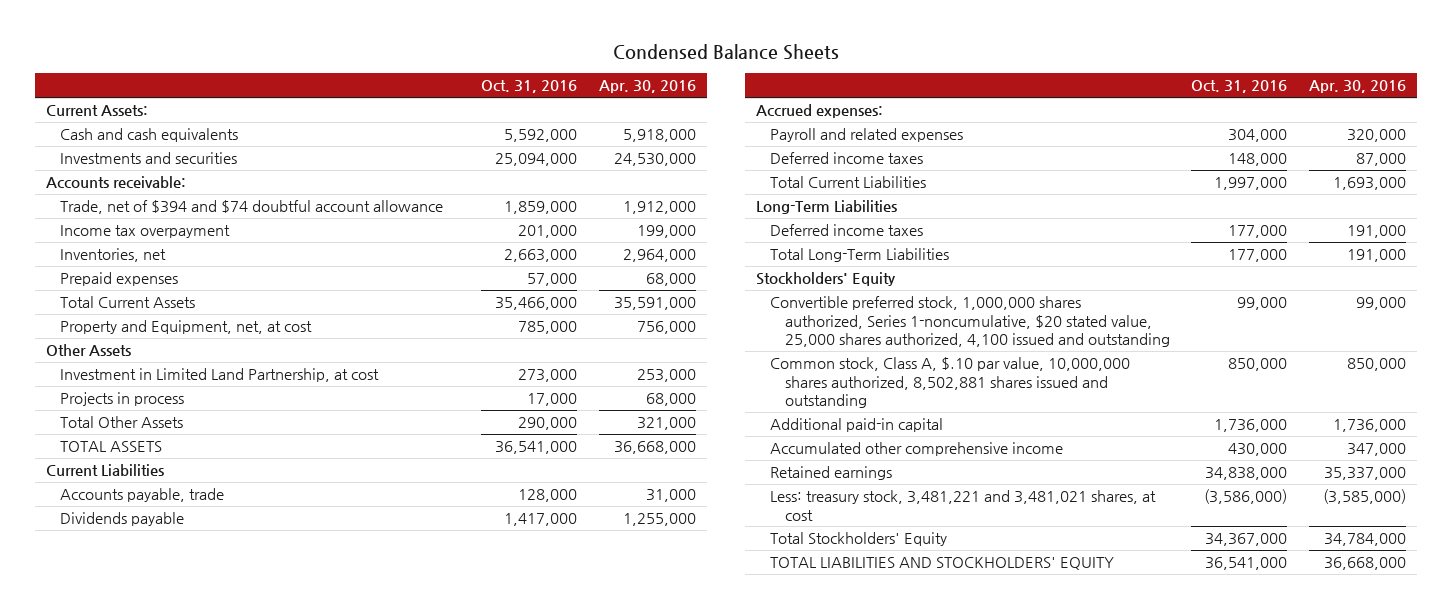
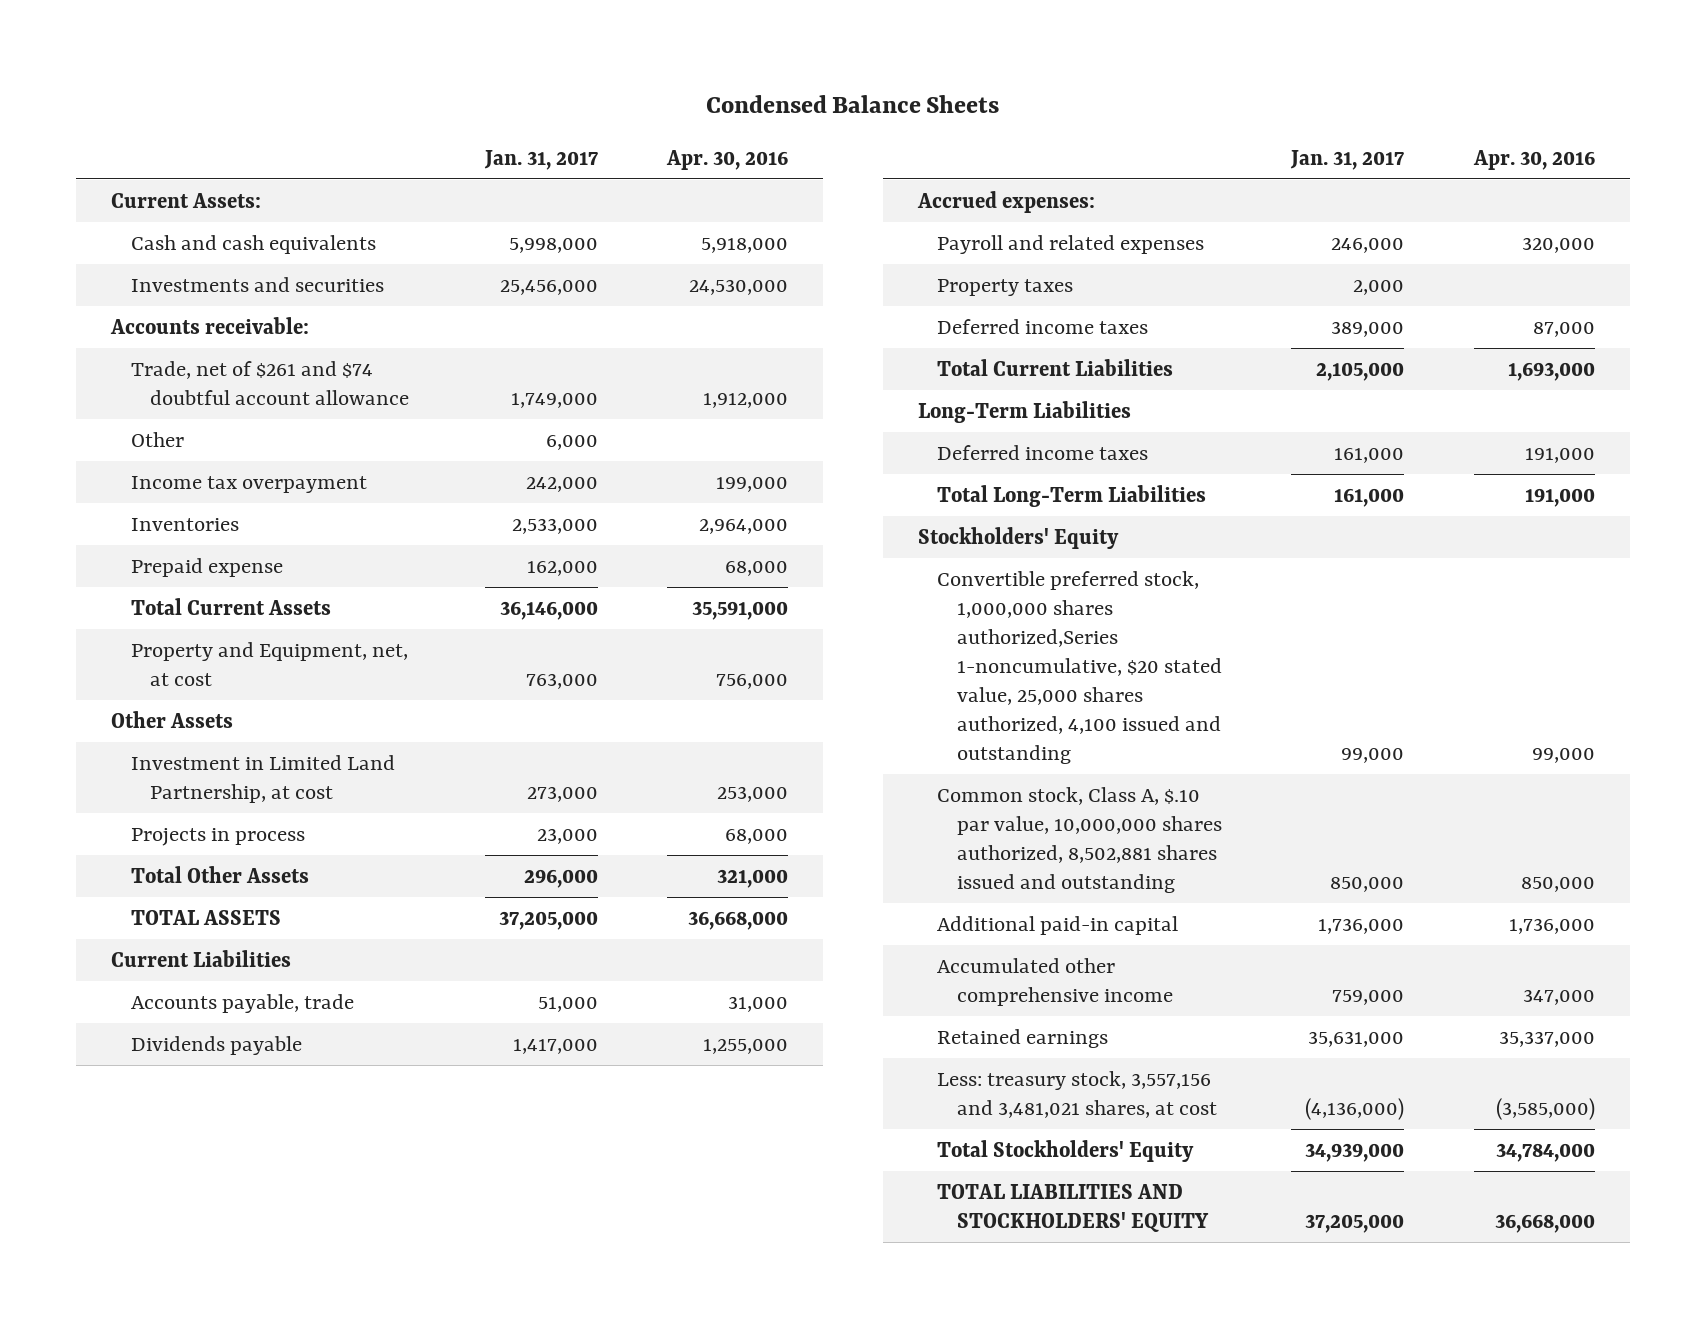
[481,80,578,94] Oct. 31, 2016 -> none
none -> [483,149,598,170] Jan. 31, 2017
[60,200,444,215] Trade, net of $394 and $74 doubtful account allowance -> [130,360,410,405] Trade, net of $261 and $74 doubtful account allowance
none -> [130,431,184,447] Other
[60,248,167,263] Inventories, net -> [130,517,239,531] Inventories
[60,272,179,287] Prepaid expenses -> [130,557,283,577] Prepaid expense
none -> [937,278,1074,296] Property taxes
[770,296,1170,347] Convertible preferred stock, 1,000,000 shares authorized, Series 1-noncumulative, $20 stated value, 25,000 shares authorized, 4,100 issued and outstanding -> [937,570,1222,764] Convertible preferred stock, 1,000,000 shares authorized,Series 1-noncumulative, $20 stated value, 25,000 shares authorized, 4,100 issued and outstanding
[770,490,1157,521] Less: treasury stock, 3,481,221 and 3,481,021 shares, at cost -> [937,1070,1217,1118] Less: treasury stock, 3,557,156 and 3,481,021 shares, at cost

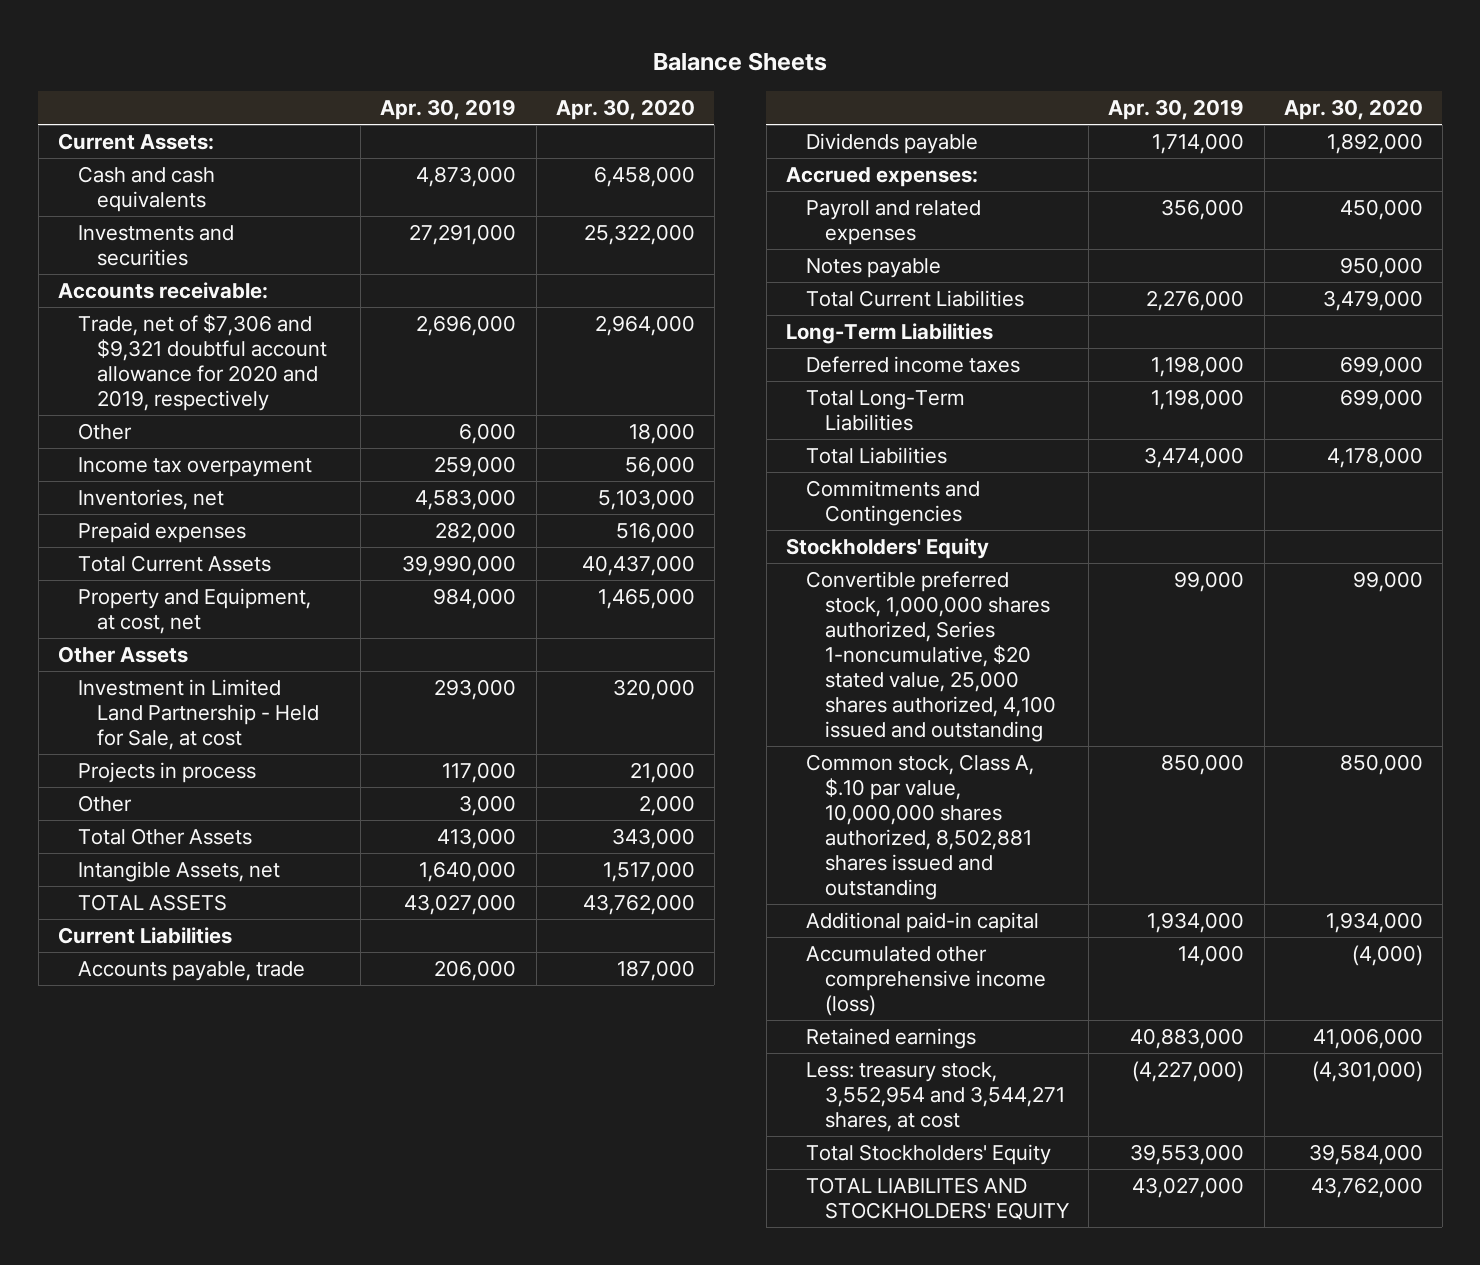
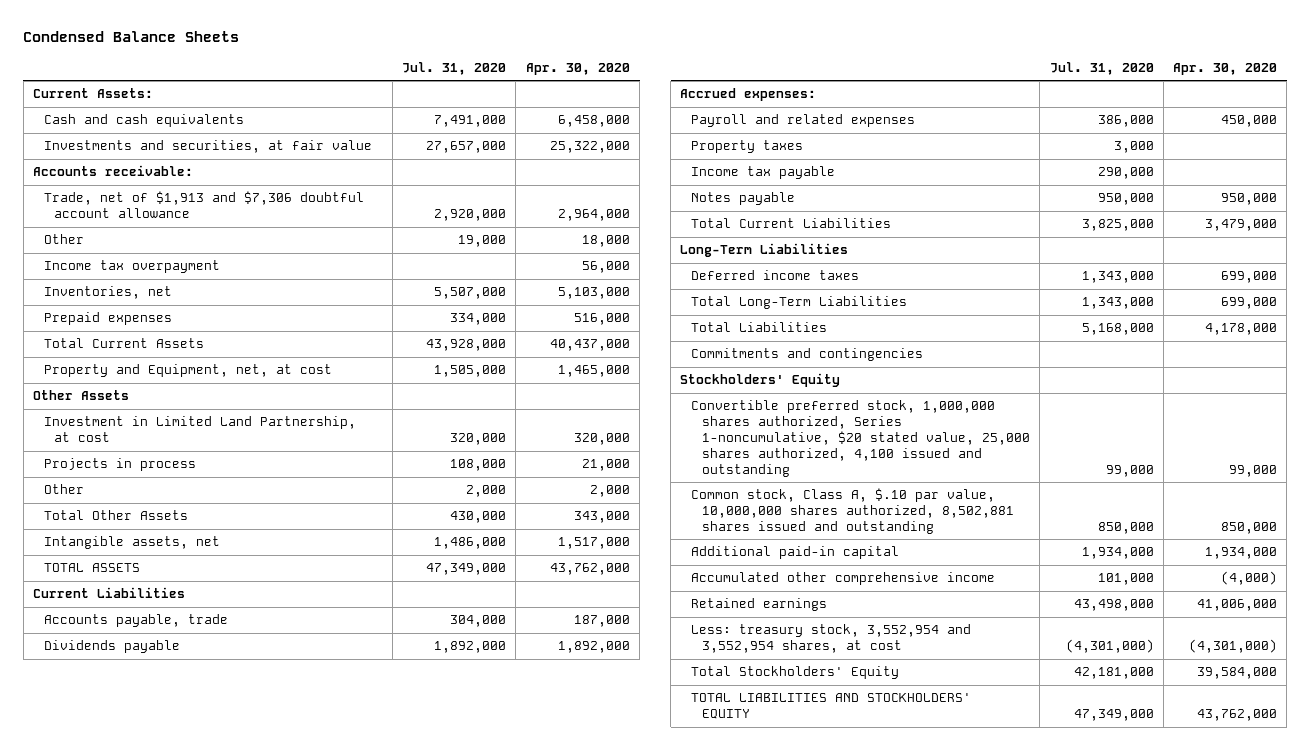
[653,52,828,72] Balance Sheets -> [23,31,240,43] Condensed Balance Sheets
[380,99,517,121] Apr. 30, 2019 -> none
none -> [402,61,507,75] Jul. 31, 2020
[77,224,234,266] Investments and securities -> [43,140,372,154] Investments and securities, at fair value
[77,313,328,412] Trade, net of $7,306 and $9,321 doubtful account allowance for 2020 and 2019, respectively -> [43,191,364,219] Trade, net of $1,913 and $7,306 doubtful account allowance
[77,587,311,634] Property and Equipment, at cost, net -> [43,364,332,378] Property and Equipment, net, at cost
[77,678,320,751] Investment in Limited Land Partnership - Held for Sale, at cost -> [43,416,356,443] Investment in Limited Land Partnership, at cost
[77,860,280,882] Intangible Assets, net -> [43,536,220,550] Intangible assets, net
none -> [691,140,804,154] Property taxes
none -> [691,166,836,180] Income tax payable
[805,479,980,526] Commitments and Contingencies -> [691,348,924,362] Commitments and contingencies
[805,945,1047,1017] Accumulated other comprehensive income (loss) -> [691,572,996,586] Accumulated other comprehensive income
[805,1061,1066,1133] Less: treasury stock, 3,552,954 and 3,544,271 shares, at cost -> [691,624,972,654] Less: treasury stock, 3,552,954 and 3,552,954 shares, at cost
[805,1176,1070,1220] TOTAL LIABILITES AND STOCKHOLDERS' EQUITY -> [691,693,972,720] TOTAL LIABILITIES AND STOCKHOLDERS' EQUITY

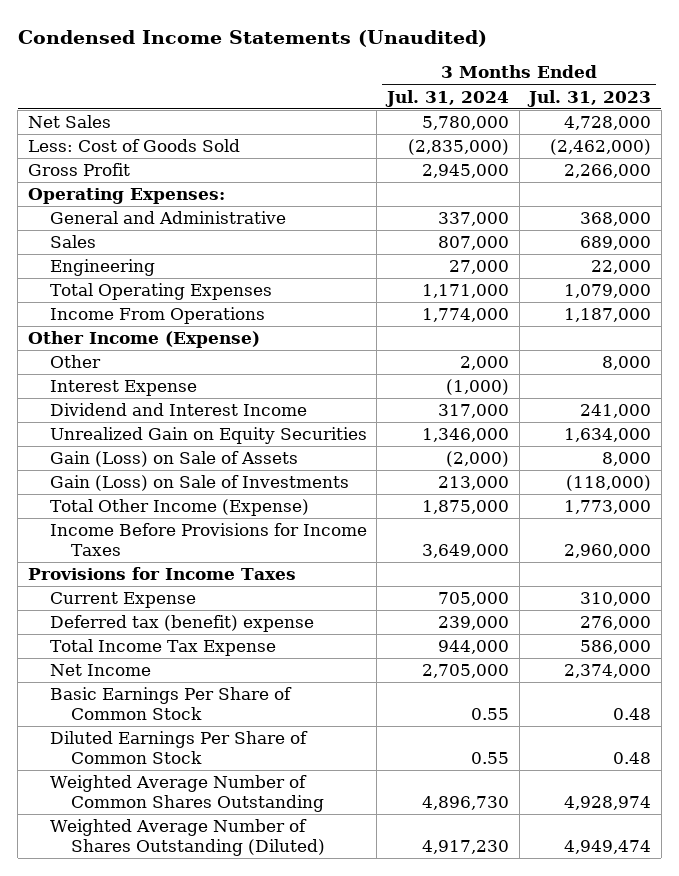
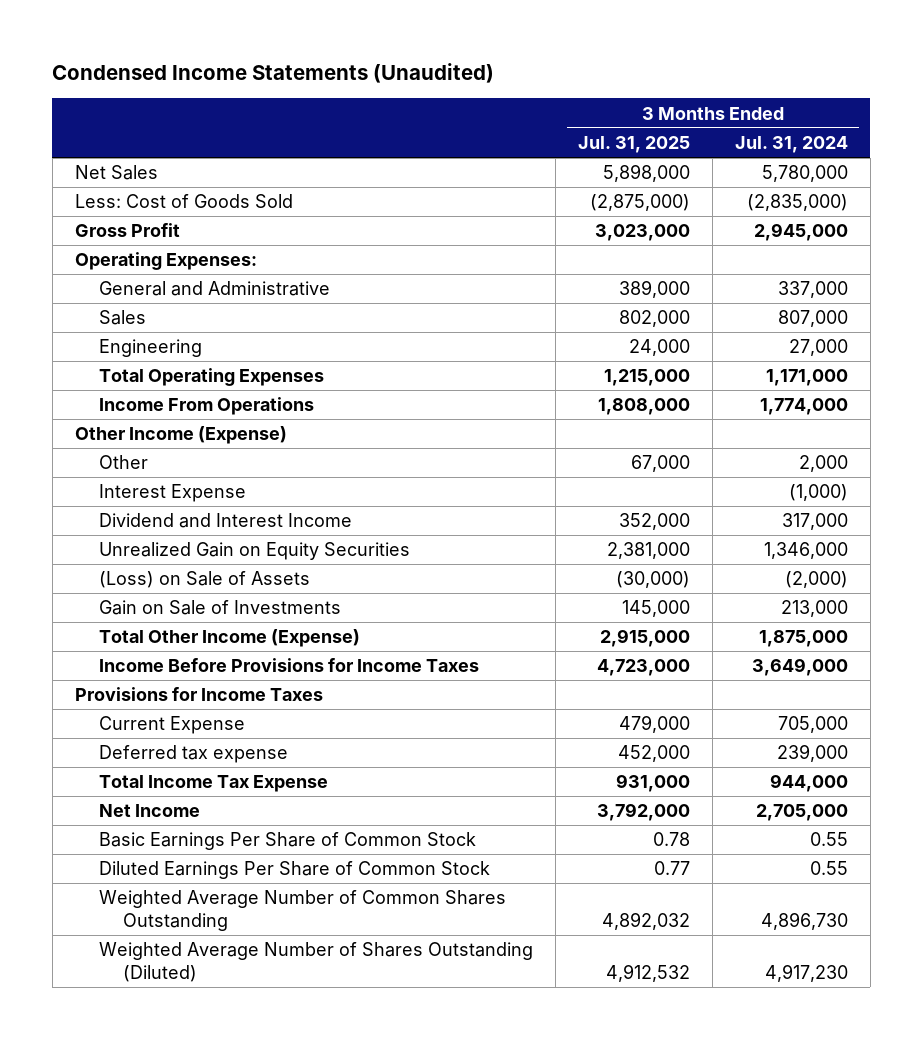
[527,89,652,107] Jul. 31, 2023 -> none
none -> [577,136,690,154] Jul. 31, 2025
[49,451,298,468] Gain (Loss) on Sale of Assets -> [98,571,310,589] (Loss) on Sale of Assets
[49,475,349,492] Gain (Loss) on Sale of Investments -> [98,600,341,616] Gain on Sale of Investments
[49,615,314,633] Deferred tax (benefit) expense -> [98,745,288,764] Deferred tax expense

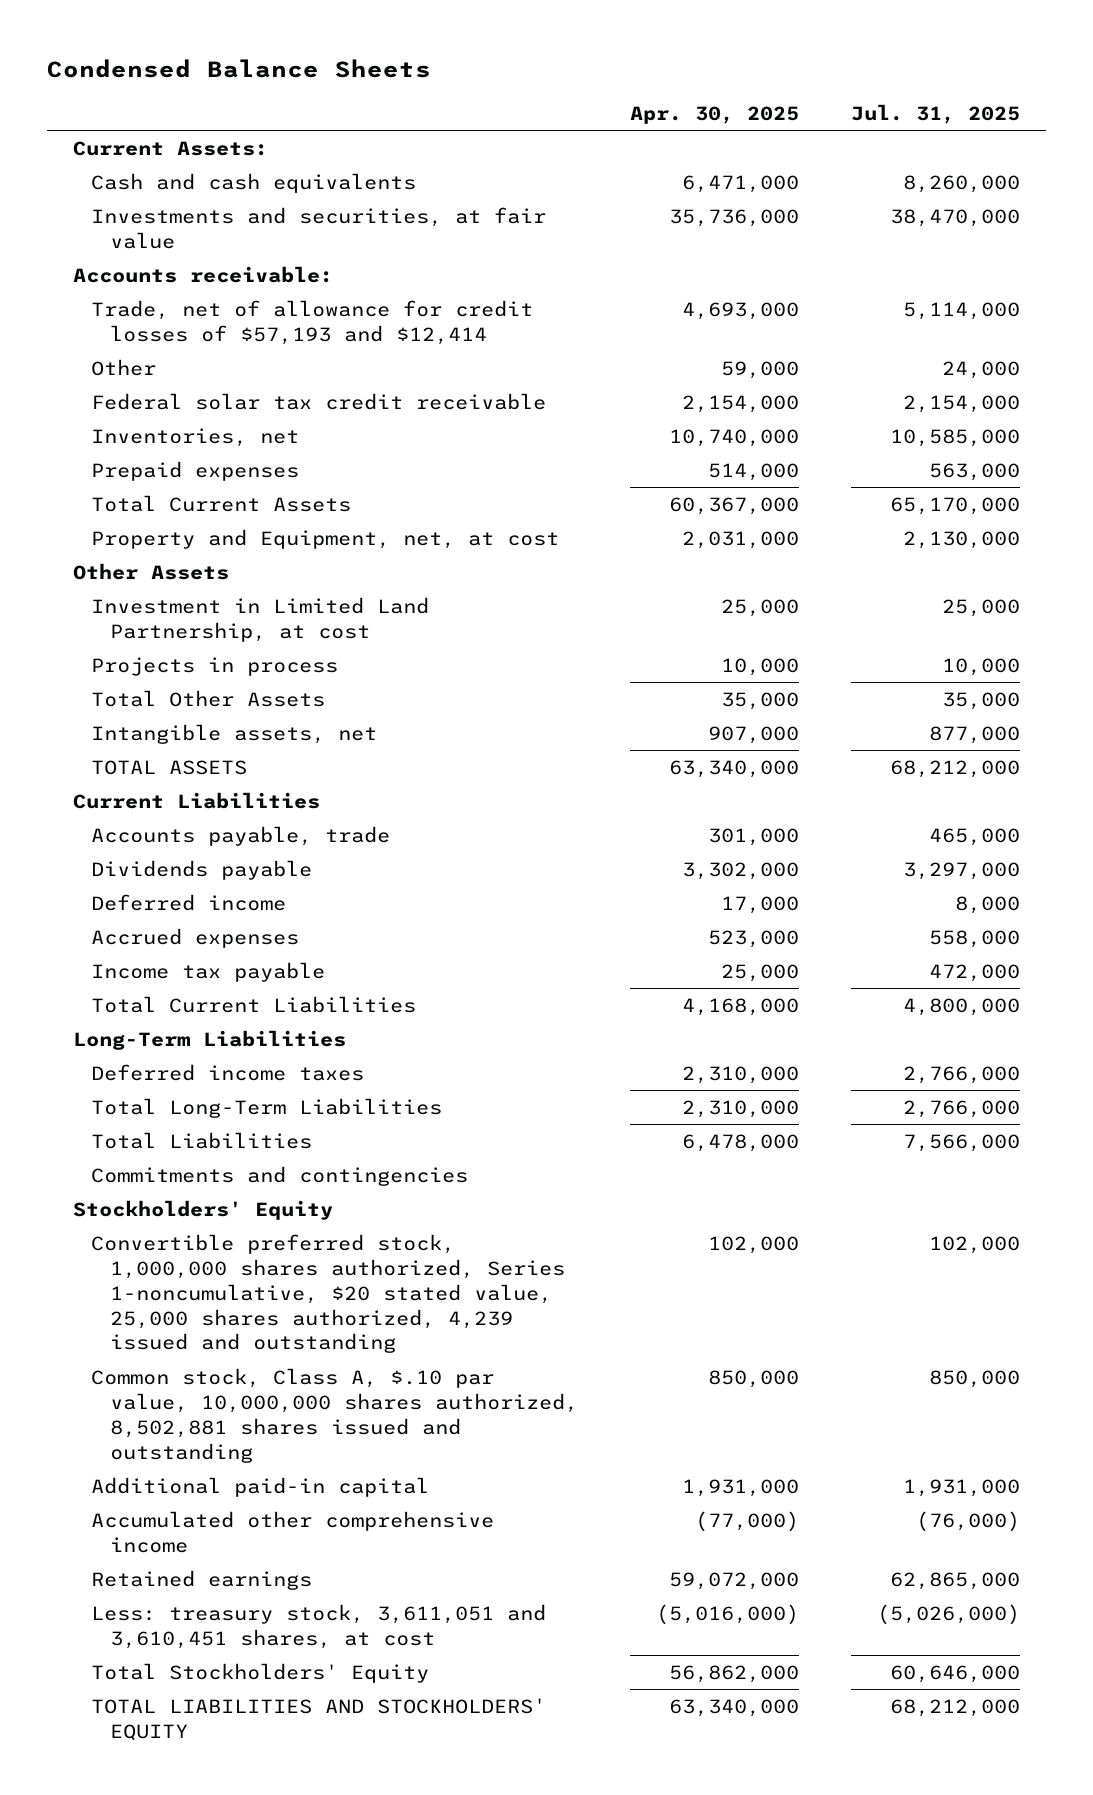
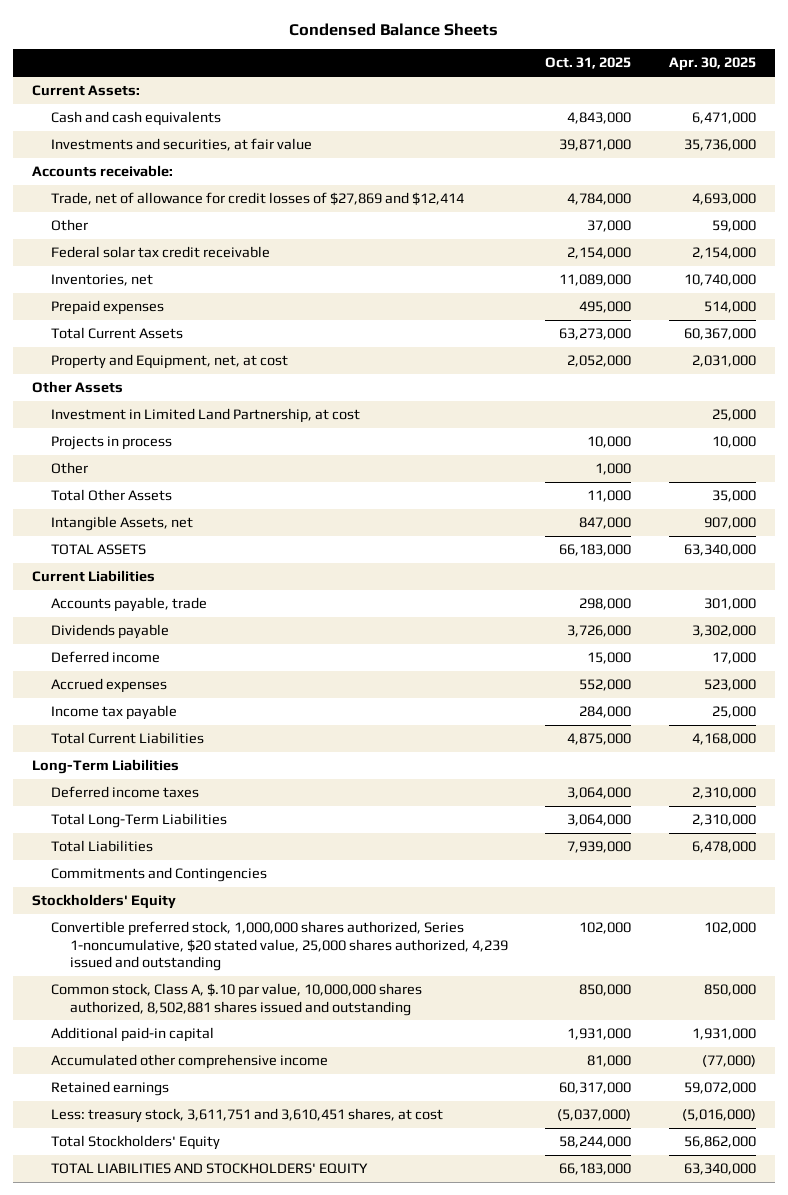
[850,103,1020,124] Jul. 31, 2025 -> none
none -> [545,57,632,70] Oct. 31, 2025
[91,299,534,345] Trade, net of allowance for credit losses of $57,193 and $12,414 -> [50,192,464,207] Trade, net of allowance for credit losses of $27,869 and $12,414
none -> [50,462,88,475] Other
[91,723,378,744] Intangible assets, net -> [50,516,193,532] Intangible Assets, net
[91,1165,469,1186] Commitments and contingencies -> [50,867,267,883] Commitments and Contingencies
[91,1603,547,1649] Less: treasury stock, 3,611,051 and 3,610,451 shares, at cost -> [50,1108,443,1124] Less: treasury stock, 3,611,751 and 3,610,451 shares, at cost

